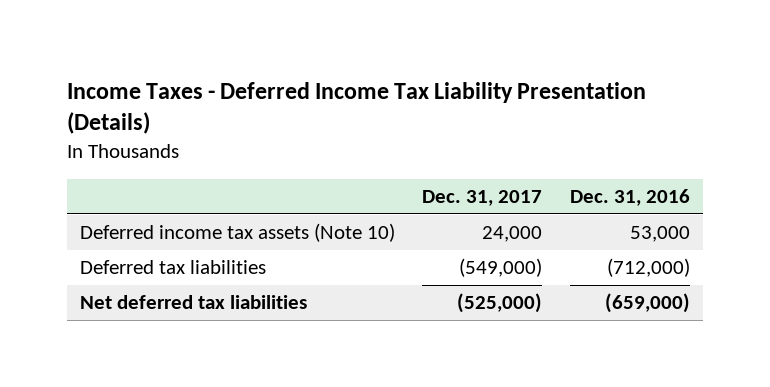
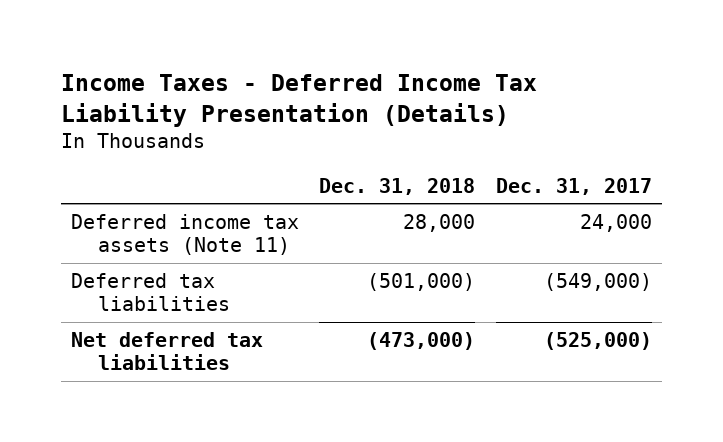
[569,188,690,206] Dec. 31, 2016 -> none
none -> [319,177,476,195] Dec. 31, 2018
[80,223,396,243] Deferred income tax assets (Note 10) -> [70,213,299,256] Deferred income tax assets (Note 11)

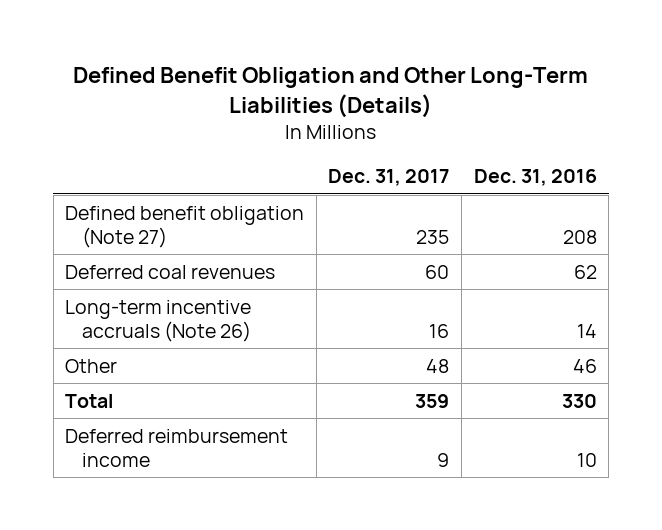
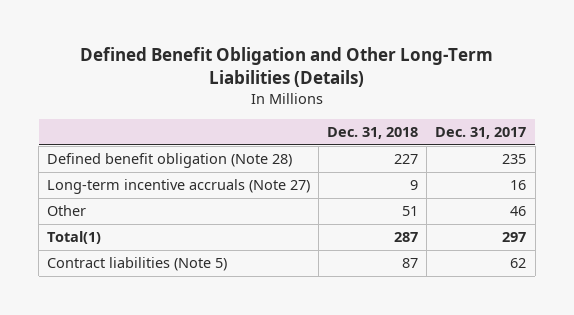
[473,169,597,187] Dec. 31, 2016 -> none
none -> [327,127,419,140] Dec. 31, 2018
[65,264,276,279] Deferred coal revenues -> none
[65,428,289,467] Deferred reimbursement income -> none
[65,205,305,248] Defined benefit obligation (Note 27) -> [47,153,293,169] Defined benefit obligation (Note 28)
[65,299,252,342] Long-term incentive accruals (Note 26) -> [47,179,311,195] Long-term incentive accruals (Note 27)
[426,358,450,373] 48 -> [510,206,527,217] 46
[65,393,114,408] Total -> [47,231,102,245] Total(1)
[415,393,450,408] 359 -> [502,232,527,243] 297
none -> [47,257,228,272] Contract liabilities (Note 5)

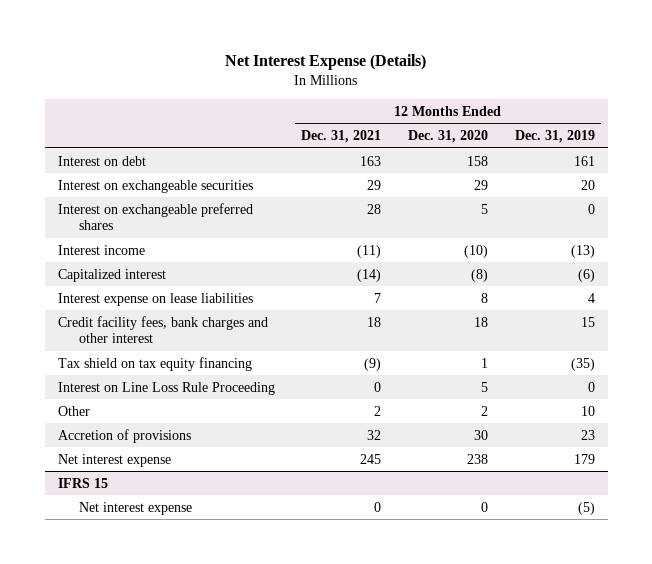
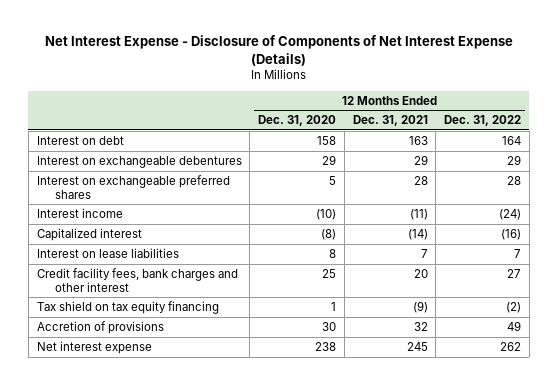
[225,54,427,71] Net Interest Expense (Details) -> [44,35,513,66] Net Interest Expense - Disclosure of Components of Net Interest Expense (Details)
[514,130,595,144] Dec. 31, 2019 -> none
none -> [444,115,522,127] Dec. 31, 2022
[57,179,253,193] Interest on exchangeable securities -> [36,155,242,168] Interest on exchangeable debentures
[57,292,253,306] Interest expense on lease liabilities -> [36,247,179,258] Interest on lease liabilities
[367,316,382,327] 18 -> [413,268,428,278] 20
[474,316,489,327] 18 -> [322,268,337,278] 25
[57,381,275,395] Interest on Line Loss Rule Proceeding -> none
[57,405,90,416] Other -> none
[57,477,108,488] IFRS 15 -> none
[78,501,192,515] Net interest expense -> none

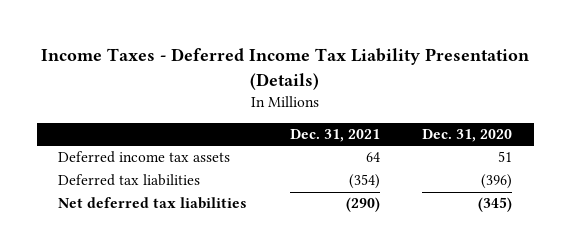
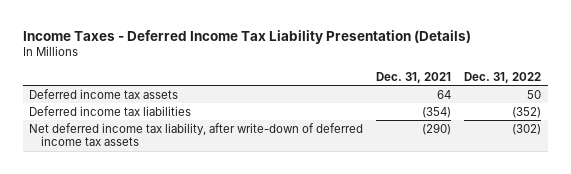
[422,129,513,143] Dec. 31, 2020 -> none
none -> [464,71,542,83] Dec. 31, 2022
[58,174,201,187] Deferred tax liabilities -> [29,105,192,116] Deferred income tax liabilities
[58,197,248,210] Net deferred tax liabilities -> [29,122,364,147] Net deferred income tax liability, after write-down of deferred income tax assets

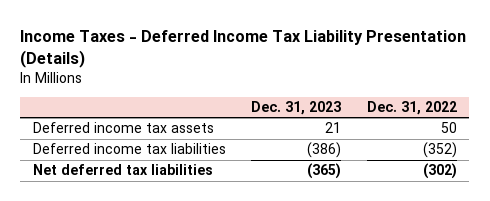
[376,71,452,83] Dec. 31, 2021 -> none
none -> [251,100,342,115] Dec. 31, 2023
[29,122,364,147] Net deferred income tax liability, after write-down of deferred income tax assets -> [32,164,213,176] Net deferred tax liabilities

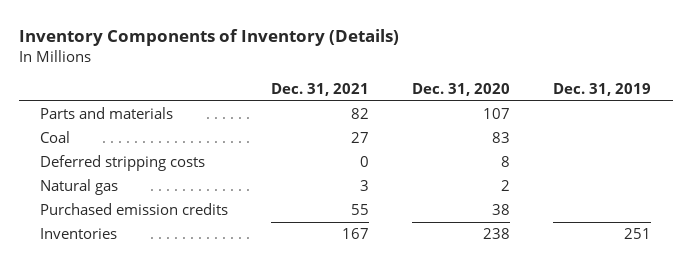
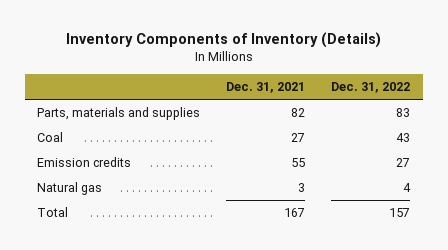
[412,83,511,97] Dec. 31, 2020 -> none
[553,83,652,97] Dec. 31, 2019 -> none
none -> [331,81,411,93] Dec. 31, 2022
[40,107,174,120] Parts and materials -> [37,107,201,121] Parts, materials and supplies
[40,155,206,172] Deferred stripping costs -> none
none -> [37,157,132,168] Emission credits
[40,203,229,216] Purchased emission credits -> none
[40,228,118,240] Inventories -> [37,207,69,218] Total

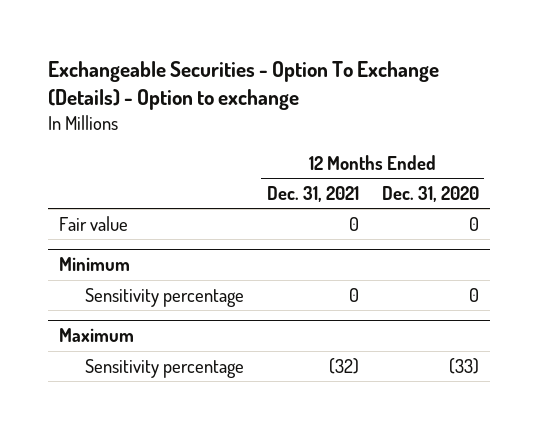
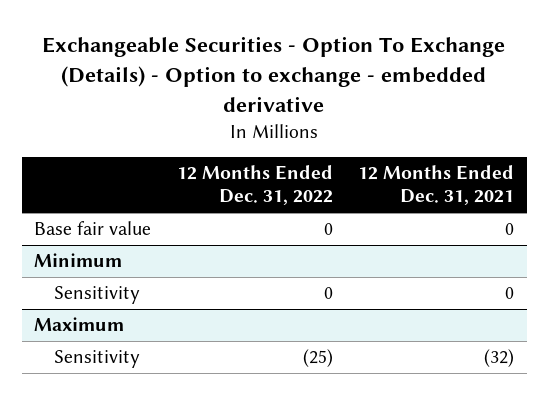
[48,60,440,111] Exchangeable Securities - Option To Exchange (Details) - Option to exchange -> [42,35,506,112] Exchangeable Securities - Option To Exchange (Details) - Option to exchange - embedded derivative
[381,186,479,203] Dec. 31, 2020 -> none
none -> [176,165,333,206] 12 Months Ended Dec. 31, 2022
[59,215,129,231] Fair value -> [34,221,152,236] Base fair value
[85,287,245,307] Sensitivity percentage -> [54,286,141,305] Sensitivity
[85,358,245,378] Sensitivity percentage -> [54,350,141,369] Sensitivity

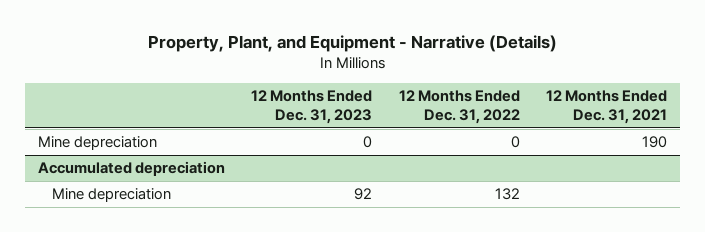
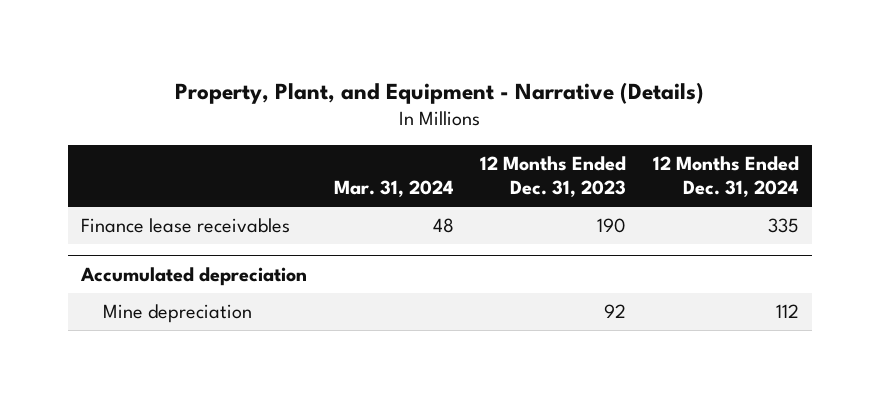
[398,90,520,124] 12 Months Ended Dec. 31, 2022 -> none
[545,90,667,124] 12 Months Ended Dec. 31, 2021 -> none
none -> [333,180,454,198] Mar. 31, 2024
none -> [653,156,800,198] 12 Months Ended Dec. 31, 2024
[38,136,158,151] Mine depreciation -> none
none -> [81,217,291,233] Finance lease receivables

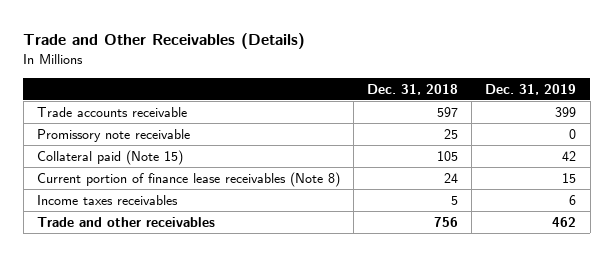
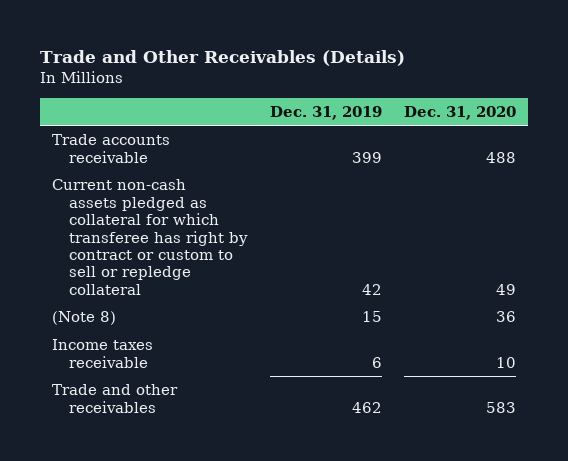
[367,83,459,95] Dec. 31, 2018 -> none
none -> [404,105,517,120] Dec. 31, 2020
[36,128,190,142] Promissory note receivable -> none
[36,149,183,165] Collateral paid (Note 15) -> [51,179,248,295] Current non-cash assets pledged as collateral for which transferee has right by contract or custom to sell or repledge collateral
[36,171,340,187] Current portion of finance lease receivables (Note 8) -> [51,311,116,326] (Note 8)
[36,194,178,205] Income taxes receivables -> [51,339,153,368] Income taxes receivable

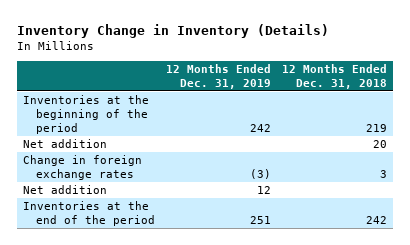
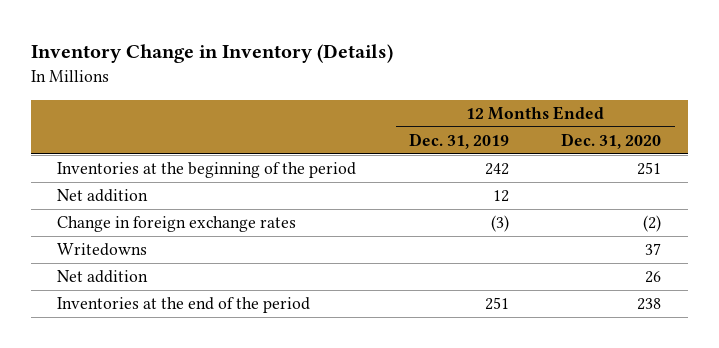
[282,63,388,89] 12 Months Ended Dec. 31, 2018 -> none
none -> [561,132,662,149] Dec. 31, 2020
[23,155,143,180] Change in foreign exchange rates -> [57,216,297,233] Change in foreign exchange rates
none -> [57,243,148,257] Writedowns
[23,139,108,149] Net addition -> [57,270,149,284] Net addition

